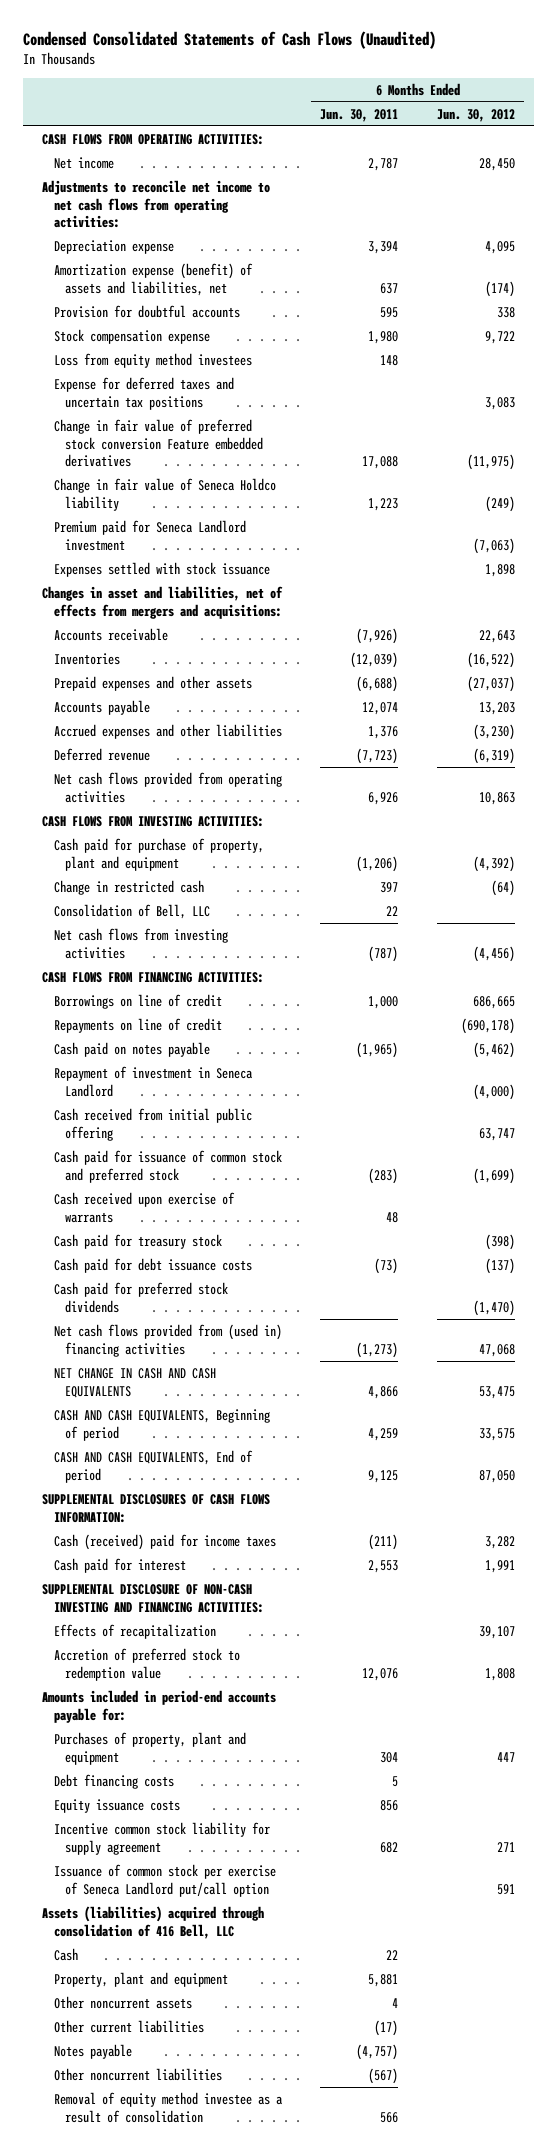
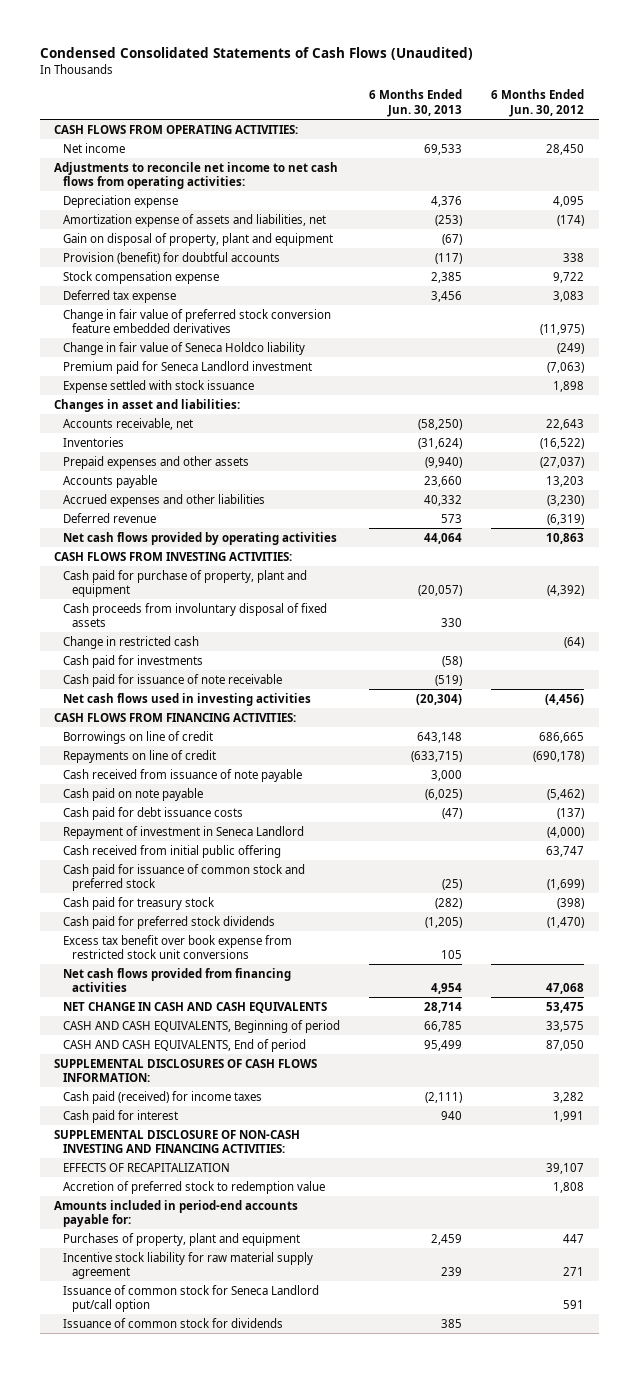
[320,108,399,122] Jun. 30, 2011 -> none
none -> [369,89,463,117] 6 Months Ended Jun. 30, 2013
[53,262,253,296] Amortization expense (benefit) of assets and liabilities, net -> [63,213,327,227] Amortization expense of assets and liabilities, net
none -> [63,232,334,246] Gain on disposal of property, plant and equipment
[53,304,240,318] Provision for doubtful accounts -> [63,251,281,264] Provision (benefit) for doubtful accounts
[53,352,252,368] Loss from equity method investees -> none
[53,376,234,410] Expense for deferred taxes and uncertain tax positions -> [63,289,177,303] Deferred tax expense
[53,418,264,468] Change in fair value of preferred stock conversion Feature embedded derivatives -> [63,308,332,334] Change in fair value of preferred stock conversion feature embedded derivatives
[53,561,270,577] Expenses settled with stock issuance -> [63,379,255,393] Expense settled with stock issuance
[42,585,284,619] Changes in asset and liabilities, net of effects from mergers and acquisitions: -> [54,398,241,412] Changes in asset and liabilities:
[53,627,168,641] Accounts receivable -> [63,417,194,430] Accounts receivable, net
[53,771,282,803] Net cash flows provided from operating activities -> [63,531,338,545] Net cash flows provided by operating activities
none -> [63,602,328,628] Cash proceeds from involuntary disposal of fixed assets
[53,903,210,919] Consolidation of Bell, LLC -> none
none -> [63,654,204,668] Cash paid for investments
none -> [63,673,283,687] Cash paid for issuance of note receivable
[53,927,228,959] Net cash flows from investing activities -> [63,692,312,706] Net cash flows used in investing activities
none -> [63,768,303,782] Cash received from issuance of note payable
[53,1041,210,1057] Cash paid on notes payable -> [63,787,204,801] Cash paid on note payable
[53,1257,252,1273] Cash paid for debt issuance costs -> [63,806,244,820] Cash paid for debt issuance costs
[53,1191,235,1223] Cash received upon exercise of warrants -> none
none -> [63,934,293,960] Excess tax benefit over book expense from restricted stock unit conversions
[53,1323,282,1357] Net cash flows provided from (used in) financing activities -> [63,967,292,993] Net cash flows provided from financing activities
[53,1533,276,1550] Cash (received) paid for income taxes -> [63,1090,263,1104] Cash paid (received) for income taxes
[53,1623,216,1639] Effects of recapitalization -> [63,1162,231,1172] EFFECTS OF RECAPITALIZATION
[53,1773,174,1789] Debt financing costs -> none
[53,1798,180,1813] Equity issuance costs -> none
[42,1905,265,1939] Assets (liabilities) acquired through consolidation of 416 Bell, LLC -> none
[53,1947,78,1961] Cash -> none
[53,1971,228,1987] Property, plant and equipment -> none
[53,1995,192,2009] Other noncurrent assets -> none
[53,2019,204,2033] Other current liabilities -> none
[53,2043,132,2059] Notes payable -> none
[53,2067,222,2081] Other noncurrent liabilities -> none
[53,2091,283,2123] Removal of equity method investee as a result of consolidation -> none
[53,1821,270,1855] Incentive common stock liability for supply agreement -> [63,1251,314,1280] Incentive stock liability for raw material supply agreement
[53,1863,276,1897] Issuance of common stock per exercise of Seneca Landlord put/call option -> [63,1284,320,1313] Issuance of common stock for Seneca Landlord put/call option
none -> [63,1317,284,1328] Issuance of common stock for dividends

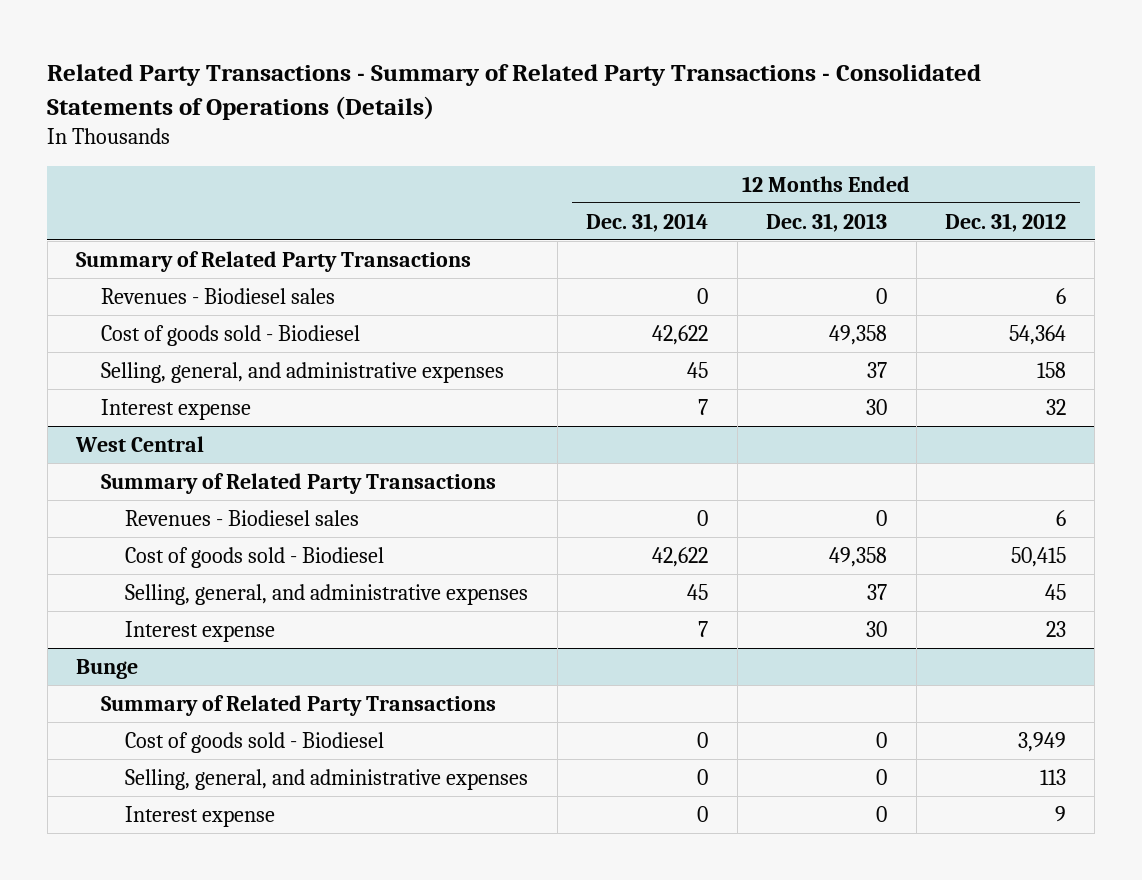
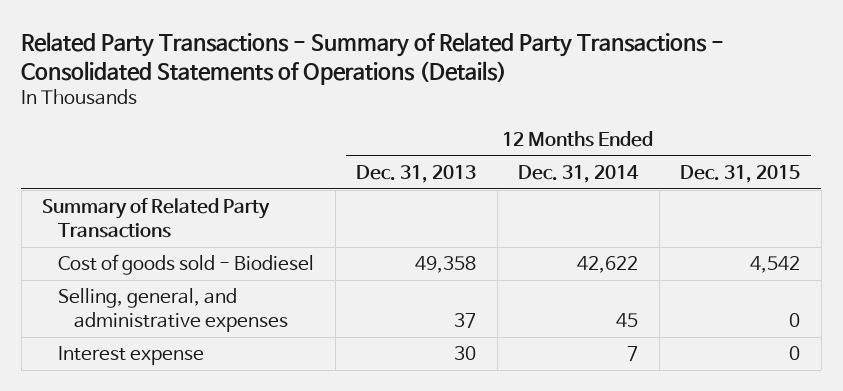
[945,212,1067,232] Dec. 31, 2012 -> none
none -> [680,164,801,183] Dec. 31, 2015
[100,287,335,304] Revenues - Biodiesel sales -> none
[75,435,205,452] West Central -> none
[100,472,496,494] Summary of Related Party Transactions -> none
[125,509,360,526] Revenues - Biodiesel sales -> none
[125,546,385,568] Cost of goods sold - Biodiesel -> none
[125,583,529,605] Selling, general, and administrative expenses -> none
[125,620,276,642] Interest expense -> none
[76,658,139,679] Bunge -> none
[100,694,496,716] Summary of Related Party Transactions -> none
[125,731,385,753] Cost of goods sold - Biodiesel -> none
[125,768,529,790] Selling, general, and administrative expenses -> none
[125,805,276,827] Interest expense -> none

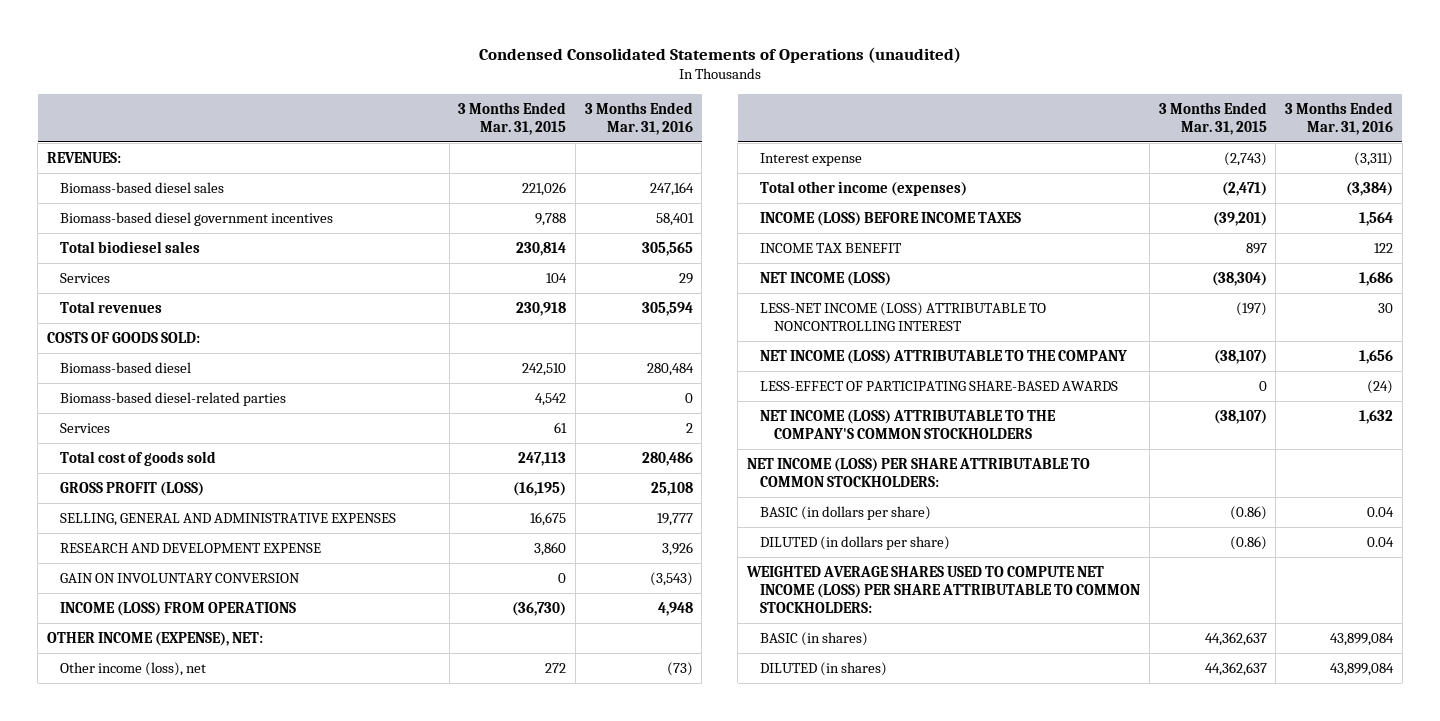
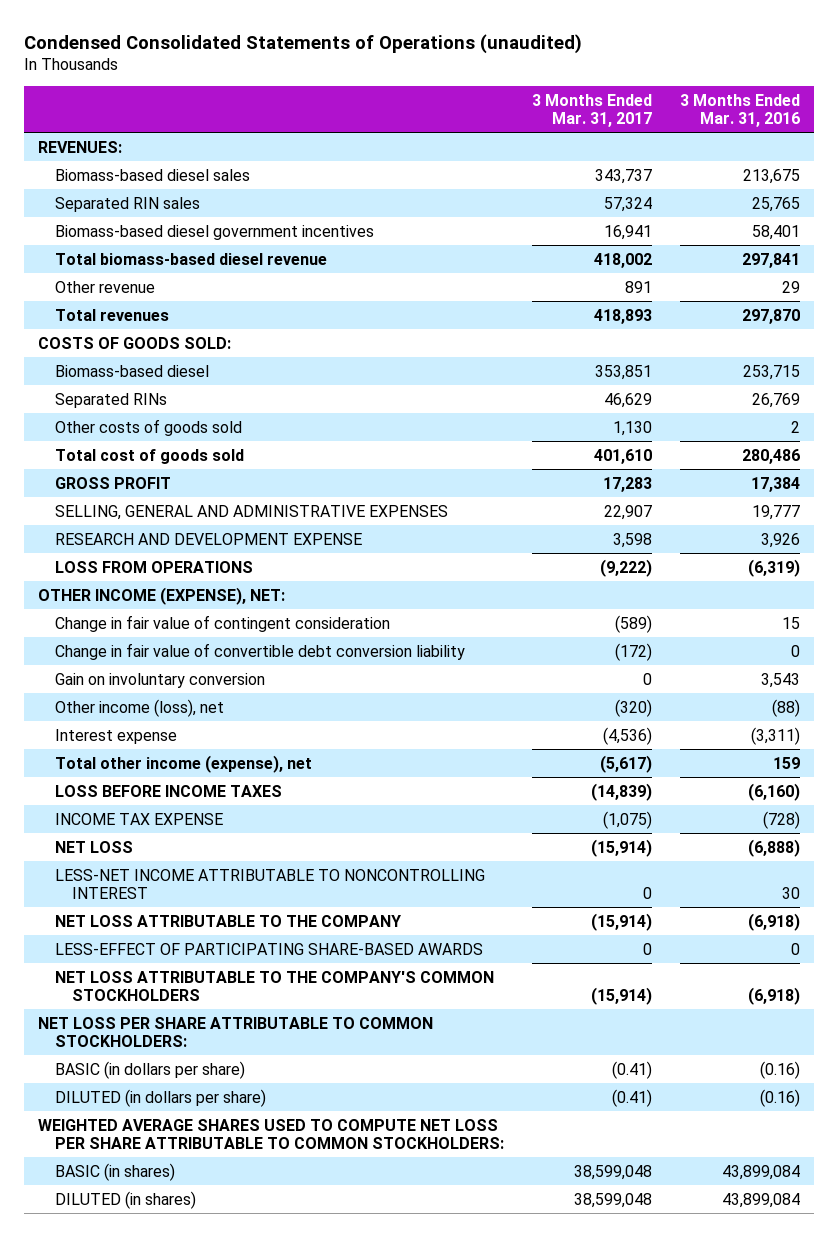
[458,101,567,135] 3 Months Ended Mar. 31, 2015 -> none
none -> [531,93,652,128] 3 Months Ended Mar. 31, 2017
[649,181,694,196] 247,164 -> [742,168,800,184] 213,675
none -> [54,196,200,212] Separated RIN sales
[60,240,201,253] Total biodiesel sales -> none
none -> [54,252,327,265] Total biomass-based diesel revenue
[60,272,111,283] Services -> [54,280,155,293] Other revenue
[641,301,693,316] 305,594 -> [741,308,800,324] 297,870
[60,391,287,406] Biomass-based diesel-related parties -> none
[646,362,694,376] 280,484 -> [742,364,800,380] 253,715
none -> [54,392,167,408] Separated RINs
[60,422,111,433] Services -> [54,418,242,436] Other costs of goods sold
[60,481,205,496] GROSS PROFIT (LOSS) -> [54,476,171,489] GROSS PROFIT
[650,481,693,496] 25,108 -> [750,476,800,492] 17,384
[60,572,301,583] GAIN ON INVOLUNTARY CONVERSION -> none
[60,601,297,616] INCOME (LOSS) FROM OPERATIONS -> [54,560,253,573] LOSS FROM OPERATIONS
[657,601,693,616] 4,948 -> [747,558,800,577] (6,319)
none -> [54,614,390,632] Change in fair value of contingent consideration
none -> [54,642,465,660] Change in fair value of convertible debt conversion liability
none -> [54,672,265,688] Gain on involuntary conversion
[666,661,693,676] (73) -> [771,698,800,717] (88)
[760,180,968,196] Total other income (expenses) -> [54,754,312,773] Total other income (expense), net
[1345,181,1393,196] (3,384) -> [772,756,800,769] 159
[760,211,1022,226] INCOME (LOSS) BEFORE INCOME TAXES -> [54,784,282,797] LOSS BEFORE INCOME TAXES
[1358,211,1393,226] 1,564 -> [747,782,800,801] (6,160)
[760,242,903,253] INCOME TAX BENEFIT -> [54,812,223,825] INCOME TAX EXPENSE
[1373,242,1393,253] 122 -> [762,810,800,829] (728)
[760,271,892,286] NET INCOME (LOSS) -> [54,840,133,853] NET LOSS
[1358,271,1393,286] 1,686 -> [747,838,800,857] (6,888)
[760,301,1047,332] LESS-NET INCOME (LOSS) ATTRIBUTABLE TO NONCONTROLLING INTEREST -> [54,868,485,900] LESS-NET INCOME ATTRIBUTABLE TO NONCONTROLLING INTEREST
[760,349,1128,364] NET INCOME (LOSS) ATTRIBUTABLE TO THE COMPANY -> [54,914,401,927] NET LOSS ATTRIBUTABLE TO THE COMPANY
[1358,349,1393,364] 1,656 -> [747,912,800,931] (6,918)
[1366,379,1393,394] (24) -> [790,942,800,955] 0
[760,409,1057,440] NET INCOME (LOSS) ATTRIBUTABLE TO THE COMPANY'S COMMON STOCKHOLDERS -> [54,970,494,1002] NET LOSS ATTRIBUTABLE TO THE COMPANY'S COMMON STOCKHOLDERS
[1358,409,1393,424] 1,632 -> [747,987,800,1006] (6,918)
[746,457,1090,488] NET INCOME (LOSS) PER SHARE ATTRIBUTABLE TO COMMON STOCKHOLDERS: -> [37,1016,433,1048] NET LOSS PER SHARE ATTRIBUTABLE TO COMMON STOCKHOLDERS:
[1366,506,1394,517] 0.04 -> [759,1060,800,1079] (0.16)
[1366,536,1394,547] 0.04 -> [759,1088,800,1107] (0.16)
[745,565,1141,614] WEIGHTED AVERAGE SHARES USED TO COMPUTE NET INCOME (LOSS) PER SHARE ATTRIBUTABLE TO COMMON STOCKHOLDERS: -> [37,1118,504,1150] WEIGHTED AVERAGE SHARES USED TO COMPUTE NET LOSS PER SHARE ATTRIBUTABLE TO COMMON STOCKHOLDERS:

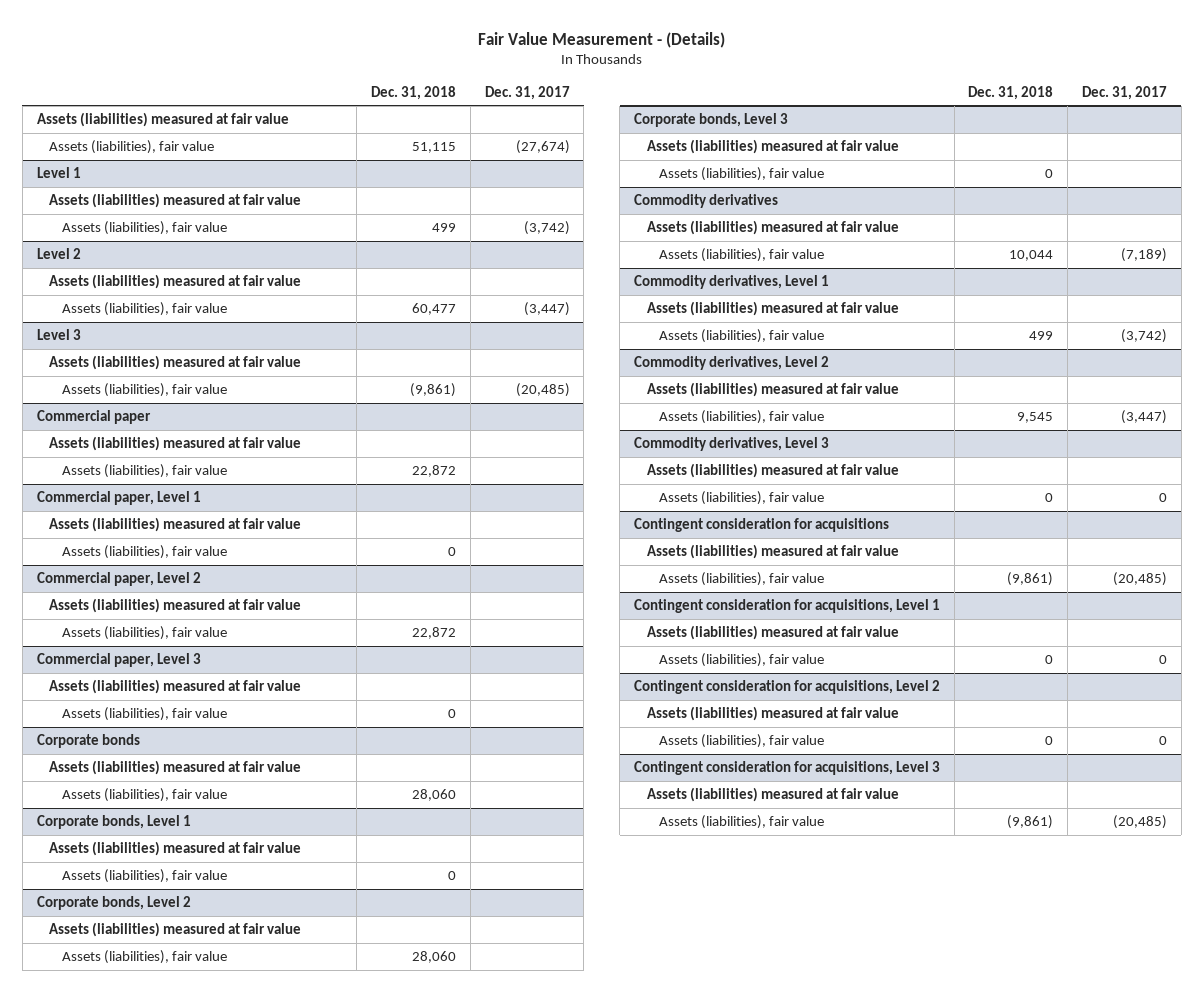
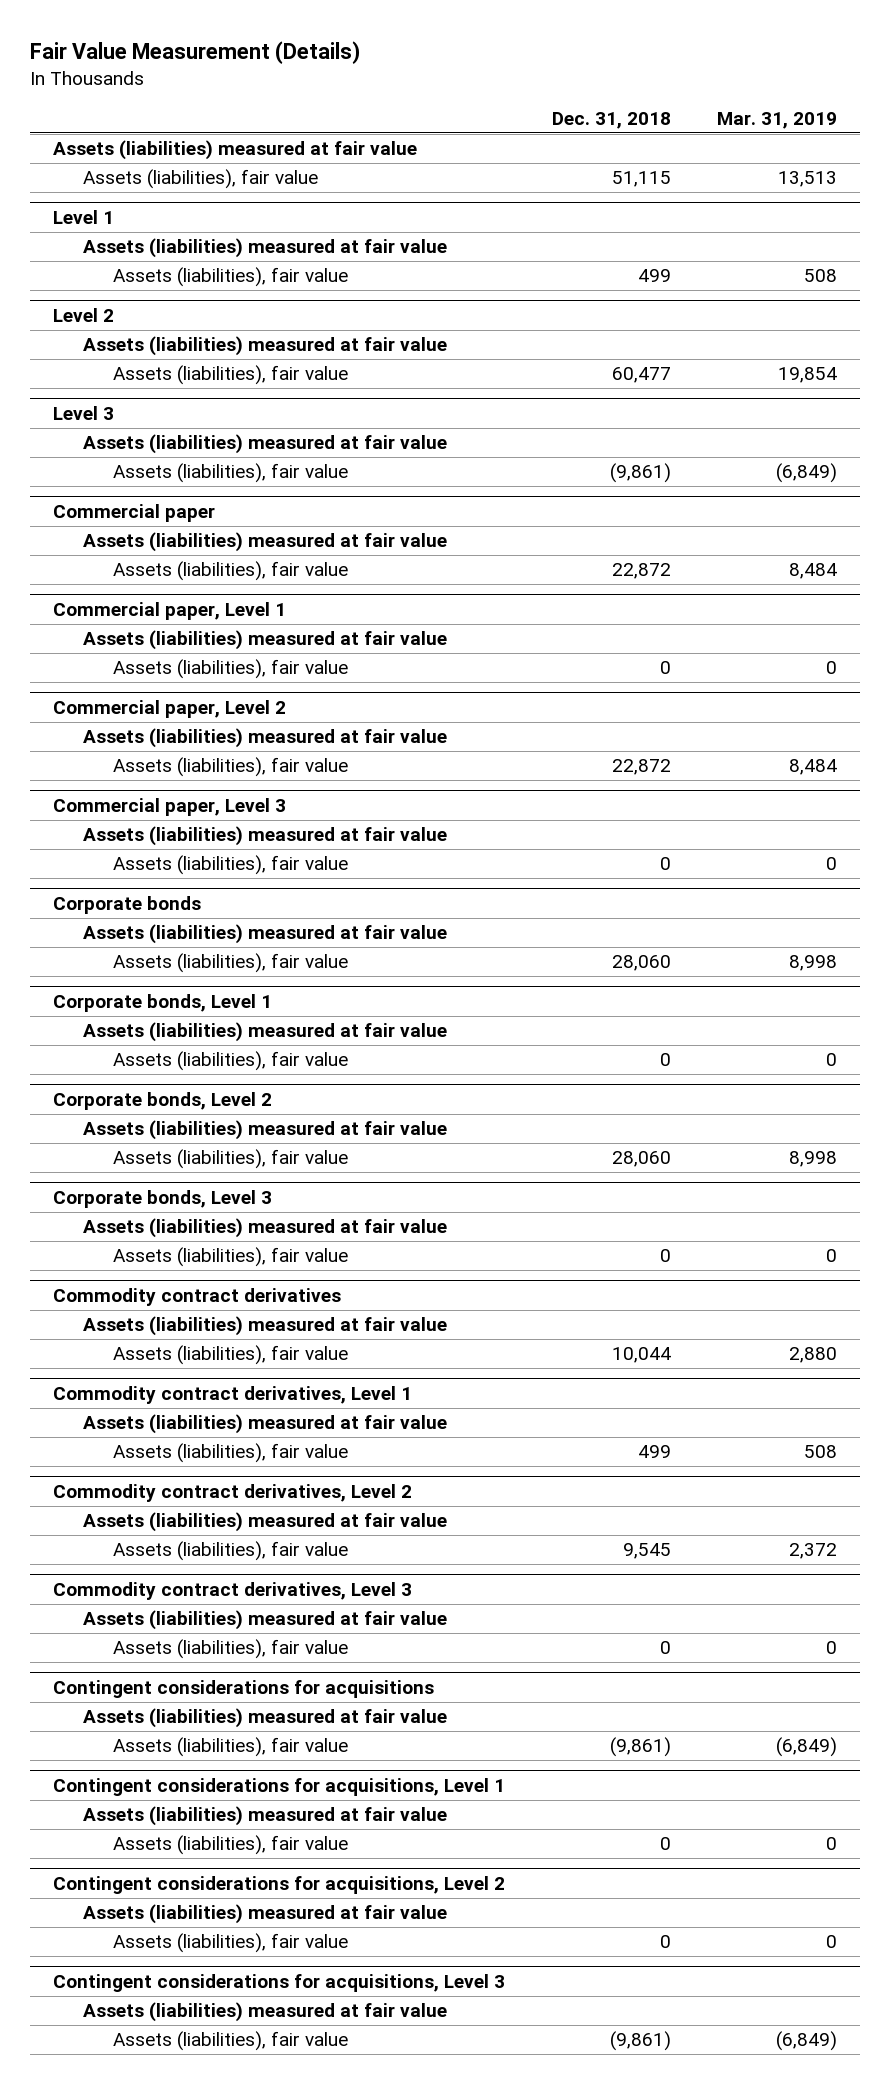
[477,31,725,48] Fair Value Measurement - (Details) -> [30,41,361,65] Fair Value Measurement (Details)
[484,85,570,100] Dec. 31, 2017 -> none
none -> [717,111,838,129] Mar. 31, 2019
[633,194,778,209] Commodity derivatives -> [53,1288,342,1307] Commodity contract derivatives
[633,275,829,290] Commodity derivatives, Level 1 -> [53,1386,413,1405] Commodity contract derivatives, Level 1
[633,356,829,371] Commodity derivatives, Level 2 -> [53,1484,413,1503] Commodity contract derivatives, Level 2
[633,437,829,452] Commodity derivatives, Level 3 -> [53,1582,413,1601] Commodity contract derivatives, Level 3
[633,518,889,533] Contingent consideration for acquisitions -> [53,1680,435,1699] Contingent considerations for acquisitions
[633,599,940,614] Contingent consideration for acquisitions, Level 1 -> [53,1778,506,1797] Contingent considerations for acquisitions, Level 1
[633,680,940,695] Contingent consideration for acquisitions, Level 2 -> [53,1876,506,1895] Contingent considerations for acquisitions, Level 2
[633,761,940,776] Contingent consideration for acquisitions, Level 3 -> [53,1974,506,1993] Contingent considerations for acquisitions, Level 3

